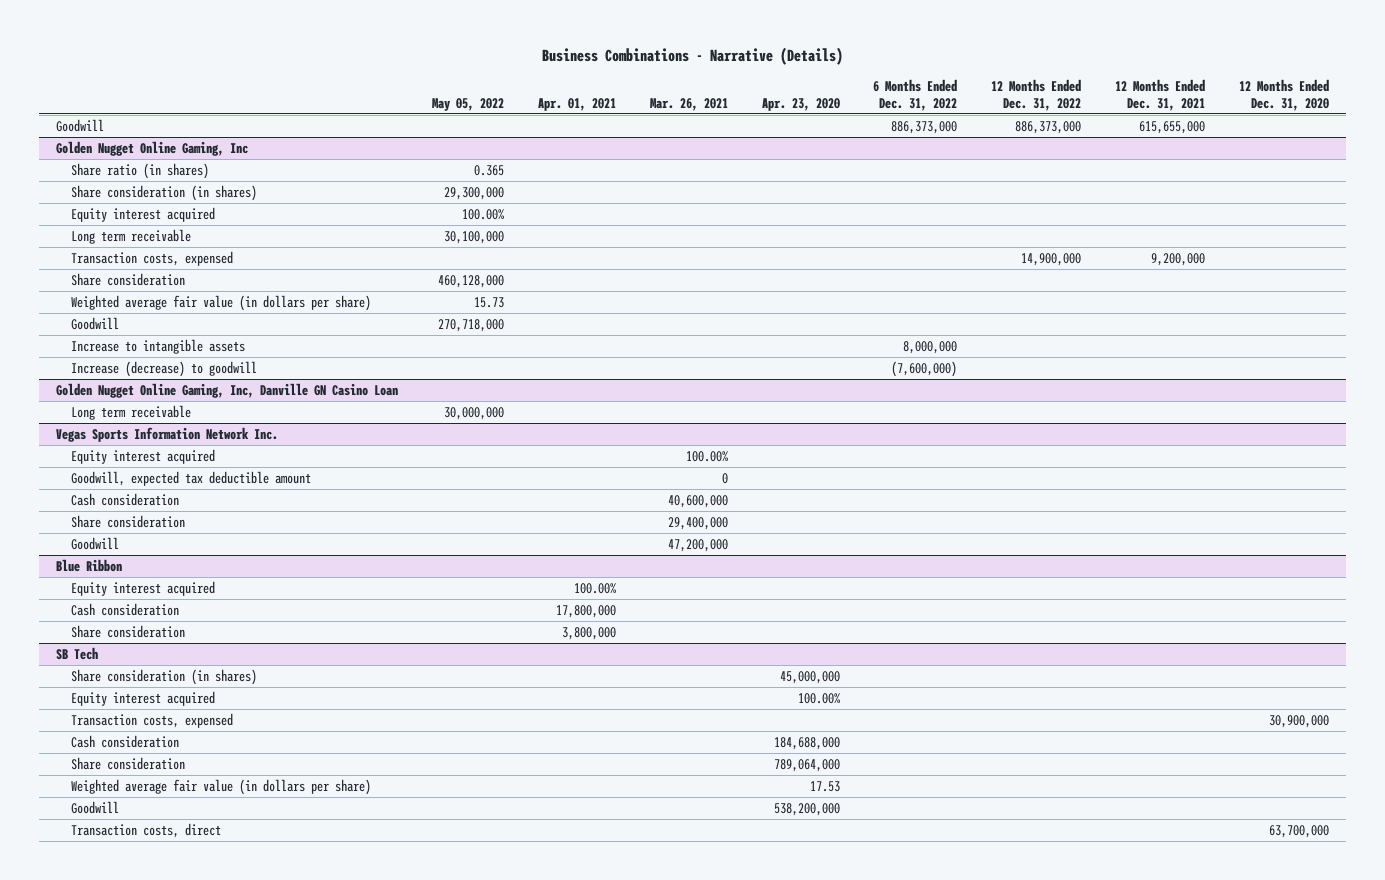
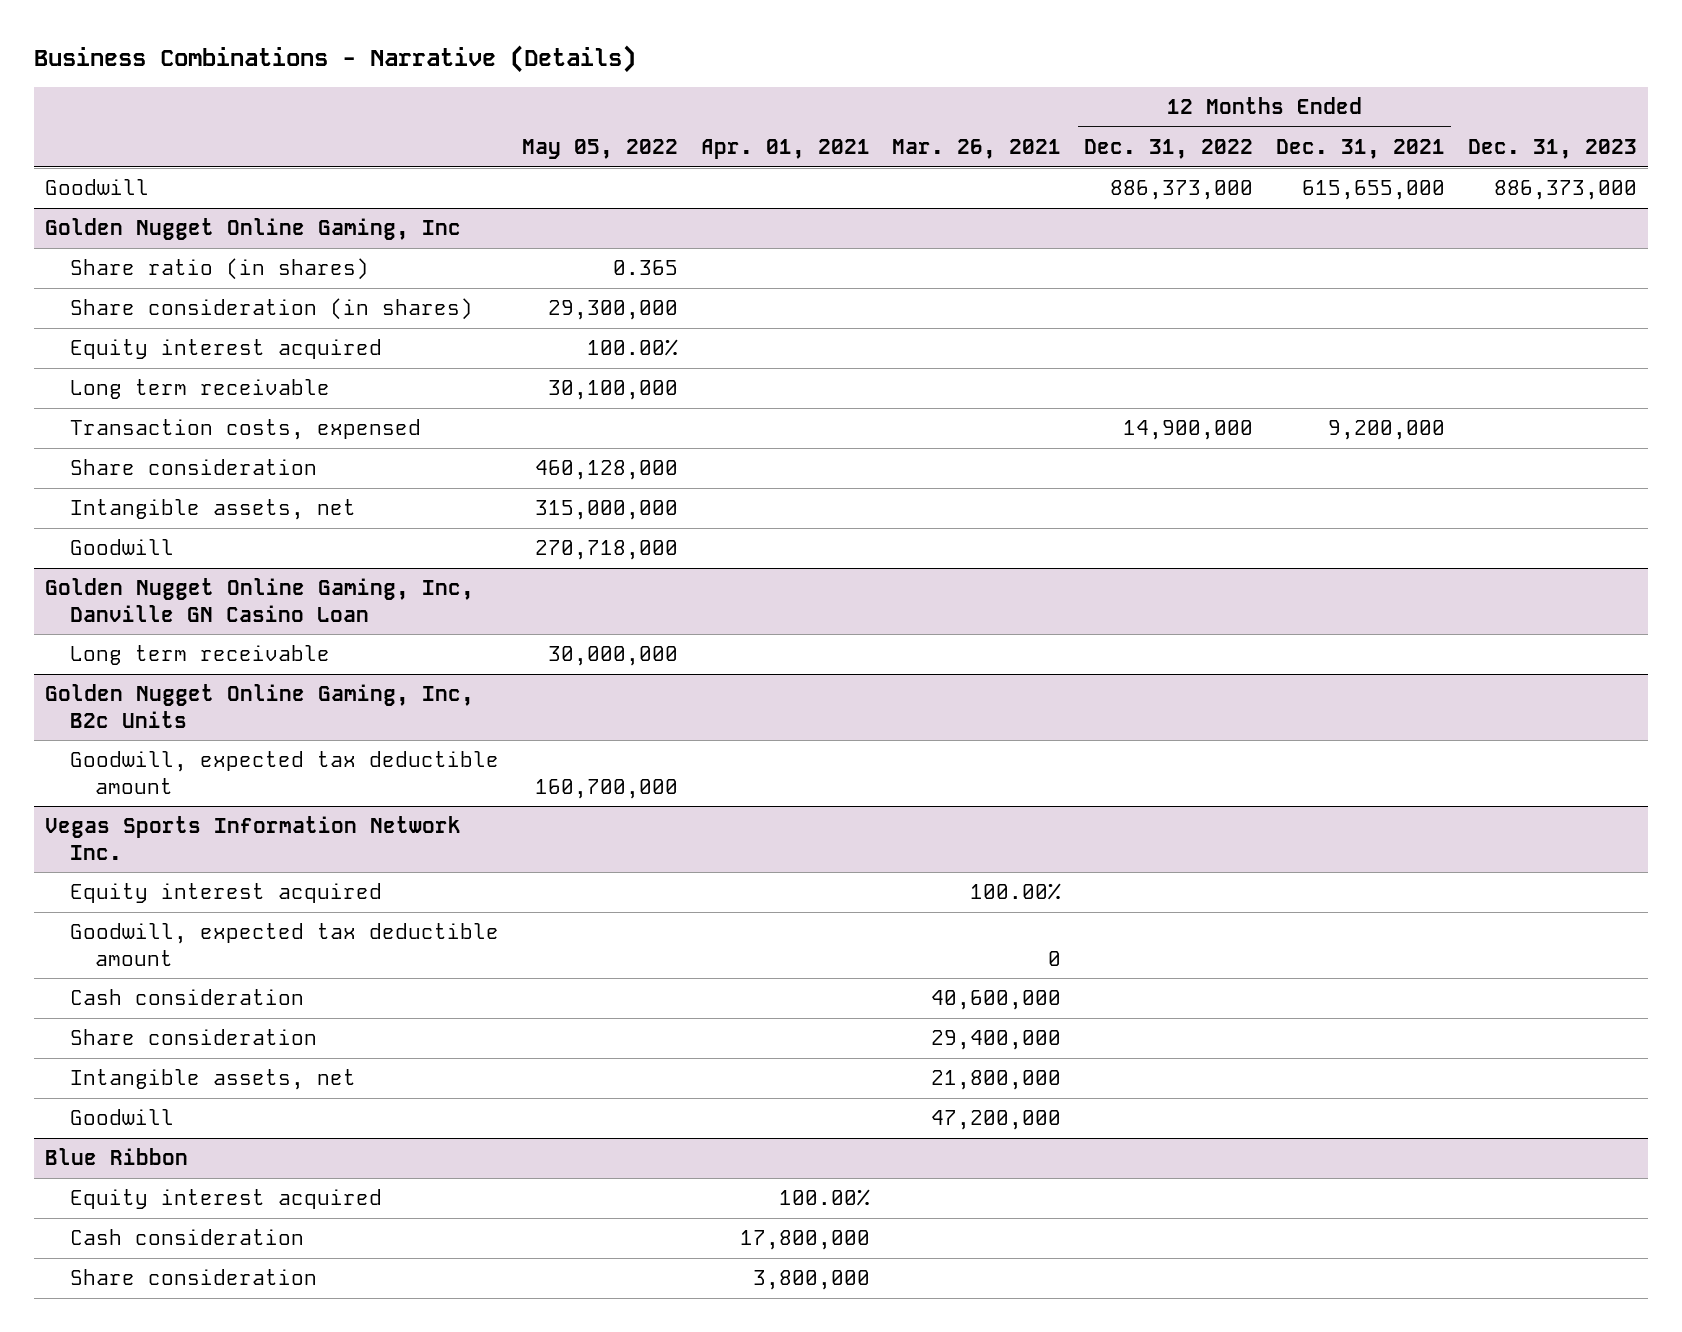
[761,97,840,111] Apr. 23, 2020 -> none
[873,78,958,111] 6 Months Ended Dec. 31, 2022 -> none
[1239,78,1330,111] 12 Months Ended Dec. 31, 2020 -> none
none -> [1467,139,1637,160] Dec. 31, 2023
[70,294,371,311] Weighted average fair value (in dollars per share) -> none
none -> [69,499,356,521] Intangible assets, net
[70,338,245,354] Increase to intangible assets -> none
[70,360,257,377] Increase (decrease) to goodwill -> none
none -> [44,684,474,728] Golden Nugget Online Gaming, Inc, B2c Units
none -> [69,751,499,794] Goodwill, expected tax deductible amount
none -> [69,1069,356,1091] Intangible assets, net
[56,646,99,660] SB Tech -> none
[70,668,257,685] Share consideration (in shares) -> none
[70,690,215,706] Equity interest acquired -> none
[70,712,233,728] Transaction costs, expensed -> none
[70,734,179,748] Cash consideration -> none
[70,756,185,770] Share consideration -> none
[70,778,371,795] Weighted average fair value (in dollars per share) -> none
[70,800,119,814] Goodwill -> none
[70,822,221,838] Transaction costs, direct -> none

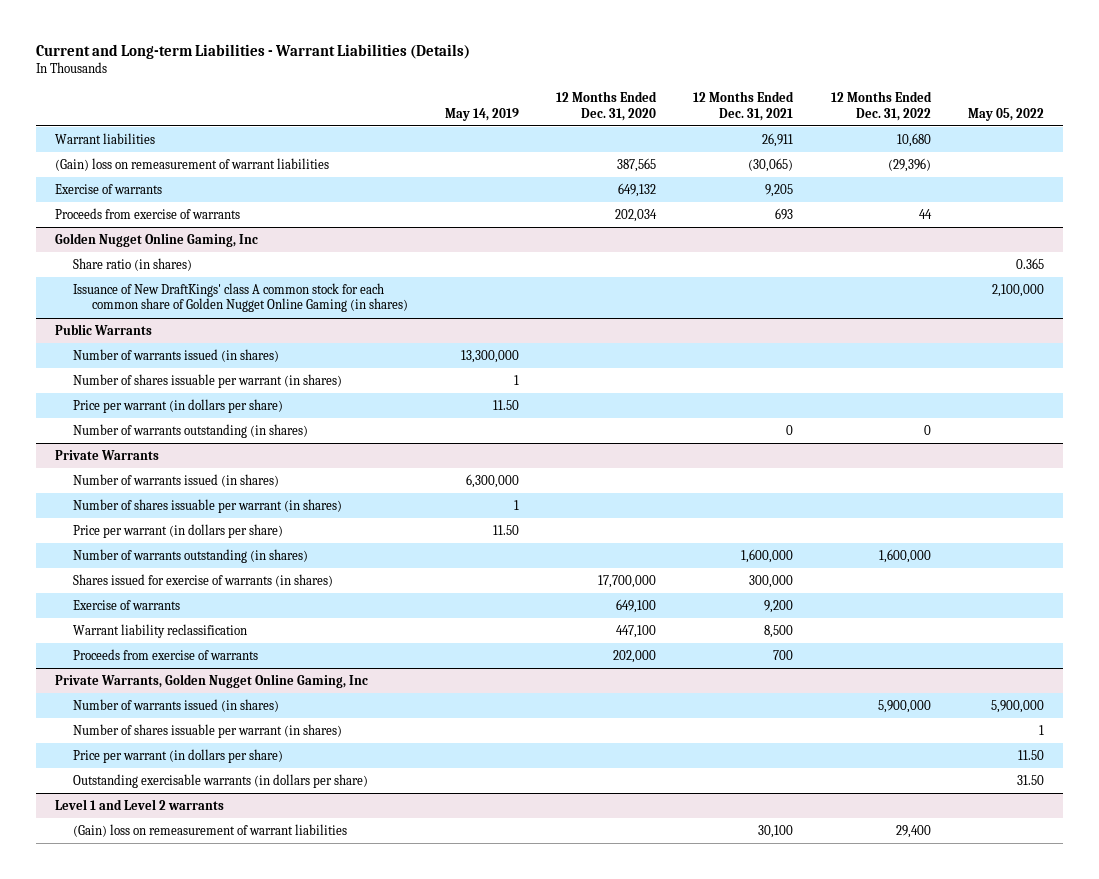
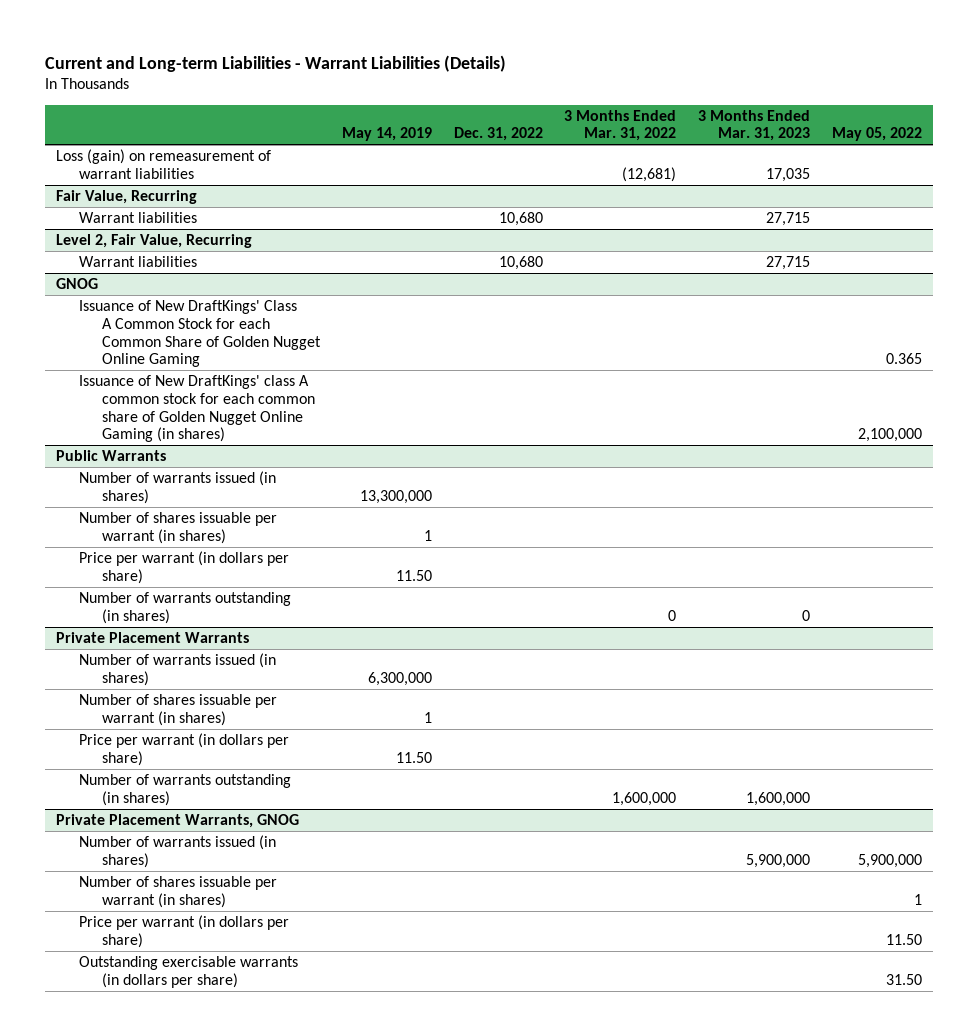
[556,91,658,121] 12 Months Ended Dec. 31, 2020 -> none
[693,91,795,121] 12 Months Ended Dec. 31, 2021 -> none
[830,91,932,121] 12 Months Ended Dec. 31, 2022 -> none
none -> [453,127,543,142] Dec. 31, 2022
none -> [564,109,677,142] 3 Months Ended Mar. 31, 2022
none -> [698,109,811,142] 3 Months Ended Mar. 31, 2023
[54,132,155,144] Warrant liabilities -> none
[54,183,162,194] Exercise of warrants -> none
[54,207,240,219] Proceeds from exercise of warrants -> none
[54,157,329,171] (Gain) loss on remeasurement of warrant liabilities -> [55,149,271,179] Loss (gain) on remeasurement of warrant liabilities
none -> [55,190,197,205] Fair Value, Recurring
none -> [78,212,197,224] Warrant liabilities
none -> [55,234,252,249] Level 2, Fair Value, Recurring
none -> [78,256,197,268] Warrant liabilities
[54,232,258,247] Golden Nugget Online Gaming, Inc -> [55,278,98,290] GNOG
[73,257,193,271] Share ratio (in shares) -> [78,300,321,368] Issuance of New DraftKings' Class A Common Stock for each Common Share of Golden Nugget Online Gaming
[54,449,159,460] Private Warrants -> [55,632,249,644] Private Placement Warrants
[73,573,334,587] Shares issued for exercise of warrants (in shares) -> none
[73,599,181,610] Exercise of warrants -> none
[73,623,248,638] Warrant liability reclassification -> none
[73,648,259,660] Proceeds from exercise of warrants -> none
[54,673,368,688] Private Warrants, Golden Nugget Online Gaming, Inc -> [55,814,299,829] Private Placement Warrants, GNOG
[54,798,224,810] Level 1 and Level 2 warrants -> none
[73,823,348,837] (Gain) loss on remeasurement of warrant liabilities -> none

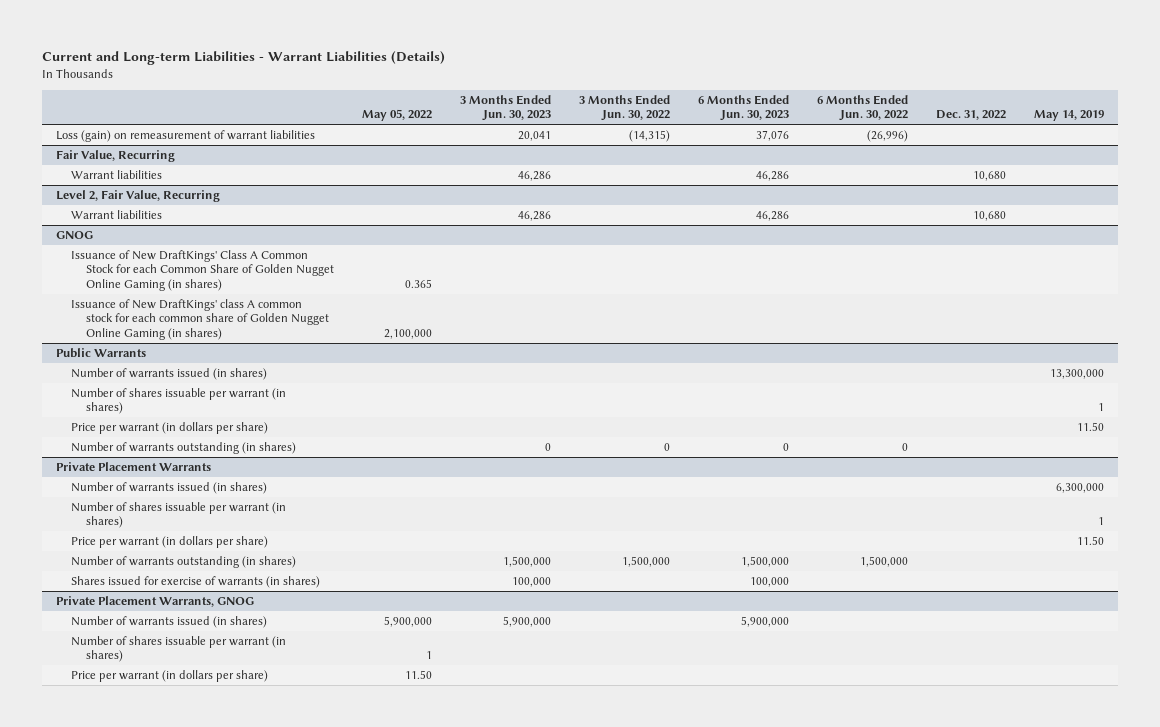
[564,109,677,142] 3 Months Ended Mar. 31, 2022 -> none
[698,109,811,142] 3 Months Ended Mar. 31, 2023 -> none
none -> [460,94,552,122] 3 Months Ended Jun. 30, 2023
none -> [579,94,671,122] 3 Months Ended Jun. 30, 2022
none -> [698,94,790,122] 6 Months Ended Jun. 30, 2023
none -> [817,94,909,122] 6 Months Ended Jun. 30, 2022
[78,300,321,368] Issuance of New DraftKings' Class A Common Stock for each Common Share of Golden Nugget Online Gaming -> [70,250,335,291] Issuance of New DraftKings' Class A Common Stock for each Common Share of Golden Nugget Online Gaming (in shares)
none -> [70,576,320,589] Shares issued for exercise of warrants (in shares)
[78,956,298,988] Outstanding exercisable warrants (in dollars per share) -> none

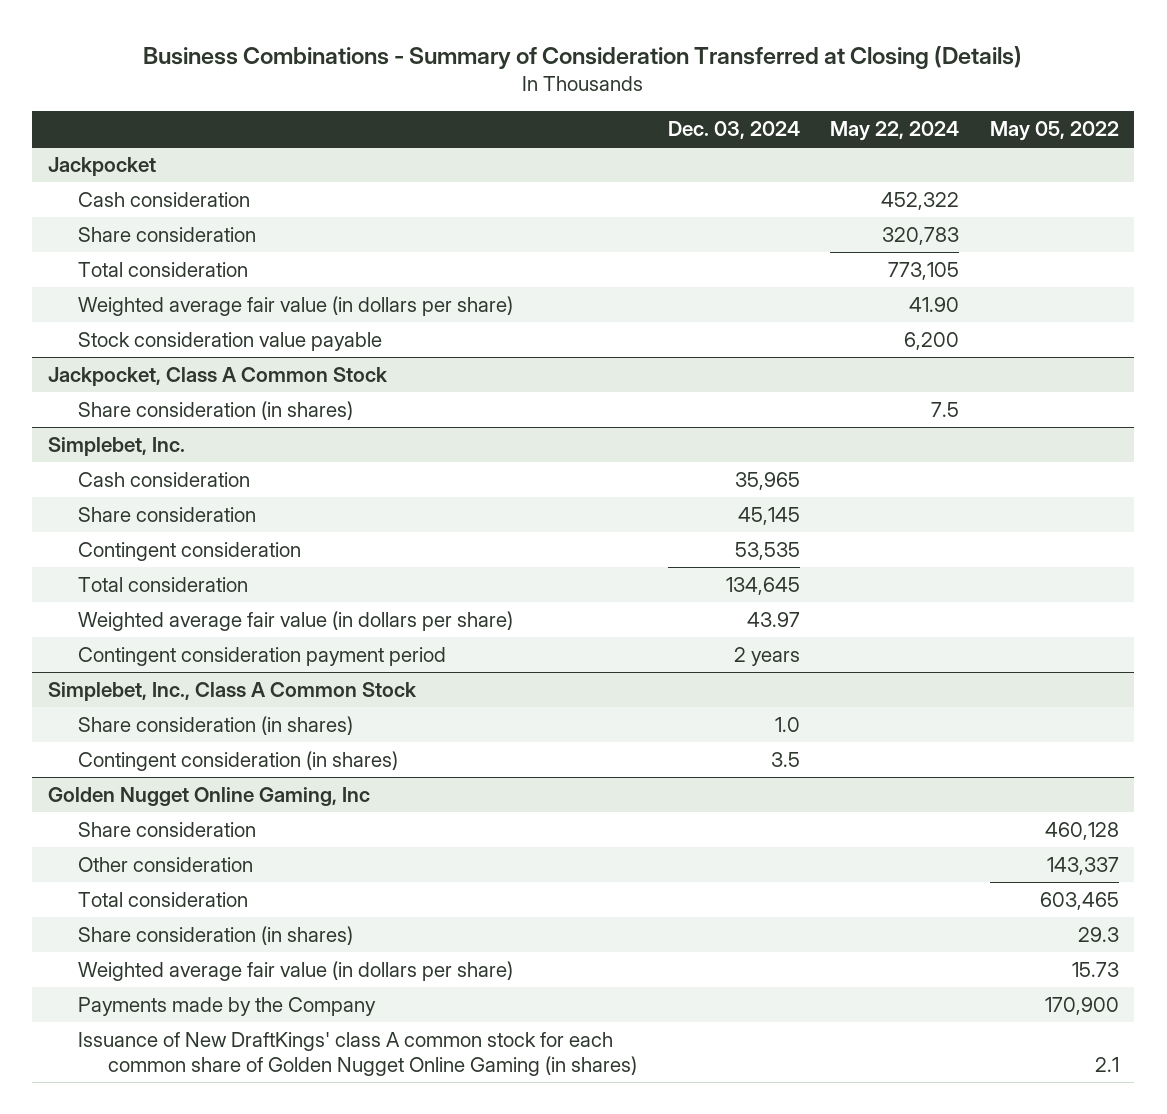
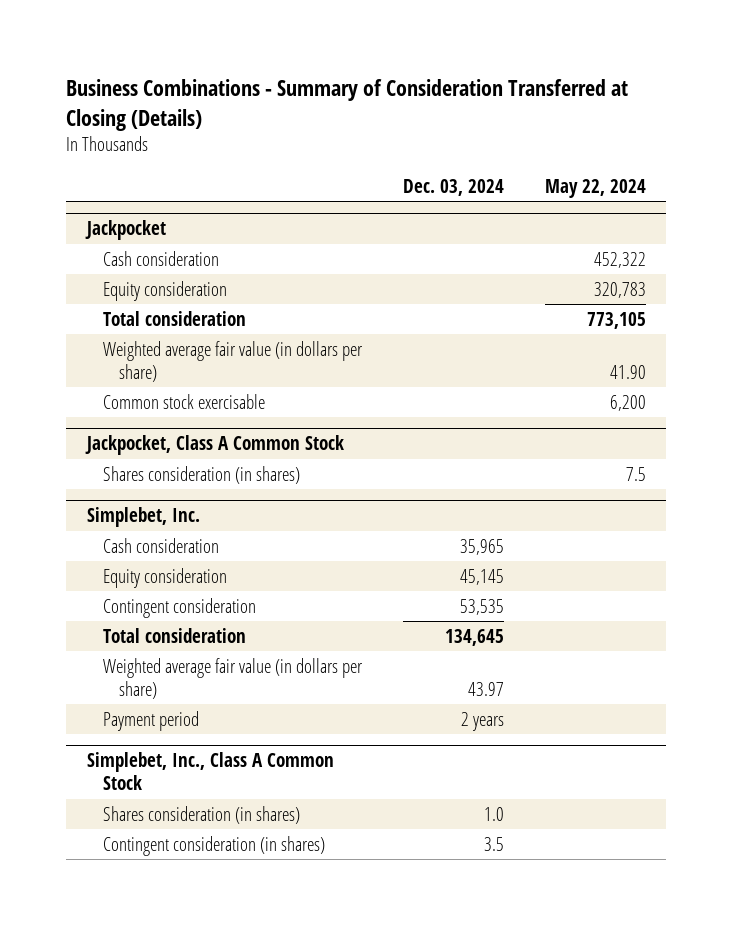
[990,121,1120,142] May 05, 2022 -> none
[77,226,256,242] Share consideration -> [102,281,227,302] Equity consideration
[77,331,382,351] Stock consideration value payable -> [102,394,265,410] Common stock exercisable
[77,400,353,420] Share consideration (in shares) -> [102,466,300,485] Shares consideration (in shares)
[77,506,256,522] Share consideration -> [102,568,227,589] Equity consideration
[77,646,446,666] Contingent consideration payment period -> [102,711,199,732] Payment period
[77,715,353,735] Share consideration (in shares) -> [102,806,300,825] Shares consideration (in shares)
[47,786,370,806] Golden Nugget Online Gaming, Inc -> none
[77,821,256,837] Share consideration -> none
[77,856,253,872] Other consideration -> none
[77,891,248,907] Total consideration -> none
[77,925,353,945] Share consideration (in shares) -> none
[77,960,513,981] Weighted average fair value (in dollars per share) -> none
[77,996,376,1016] Payments made by the Company -> none
[77,1031,638,1076] Issuance of New DraftKings' class A common stock for each common share of Golden Nugget Online Gaming (in shares) -> none

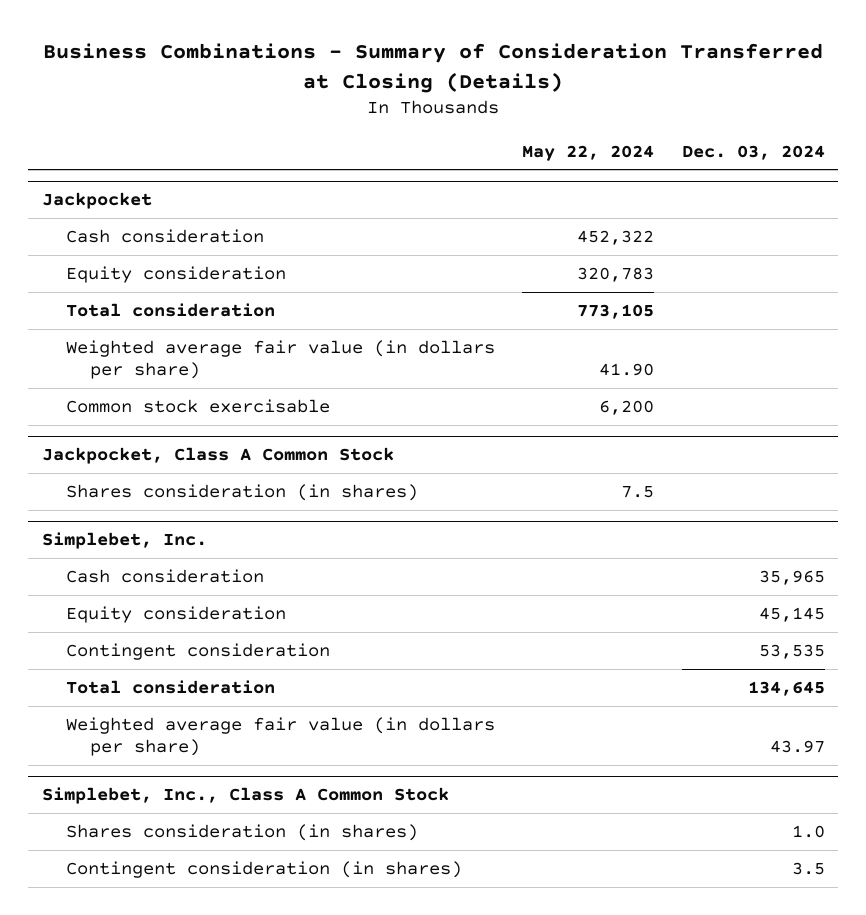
[102,711,199,732] Payment period -> none

